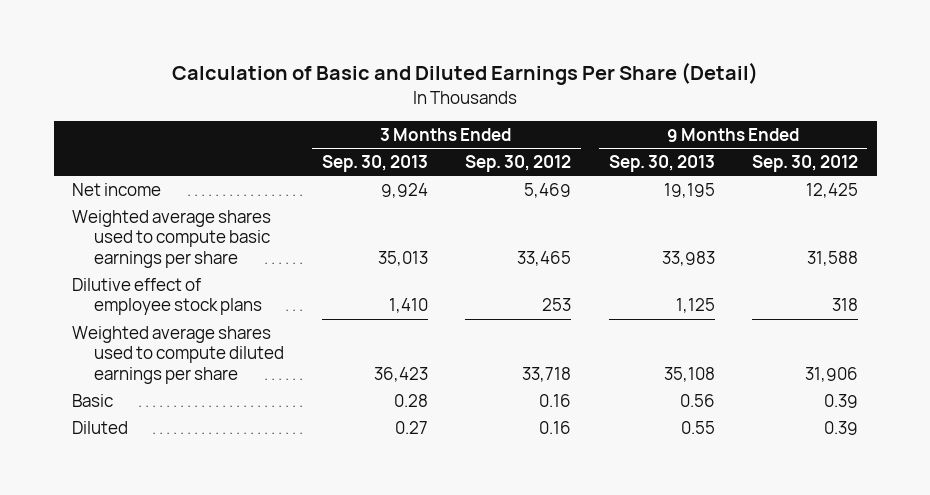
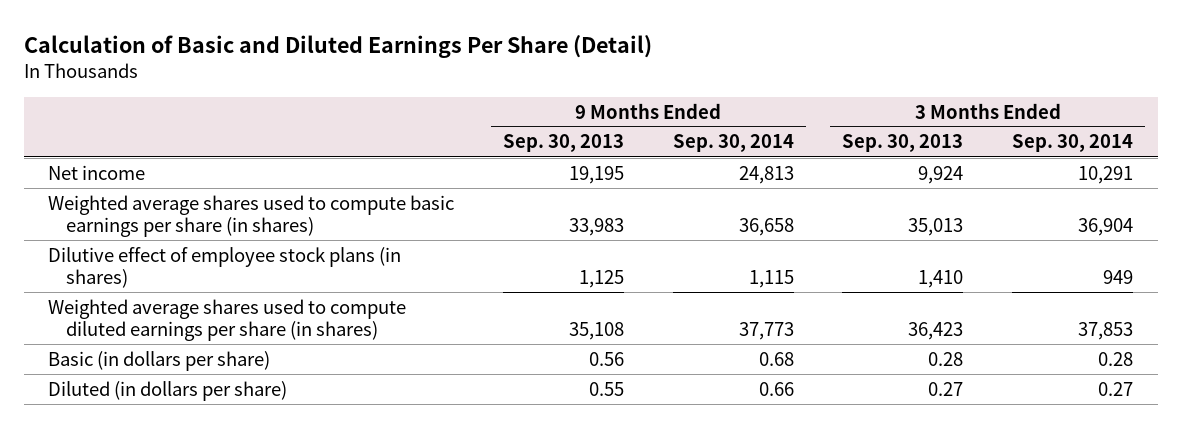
[465,154,572,172] Sep. 30, 2012 -> none
[751,154,858,172] Sep. 30, 2012 -> none
none -> [672,134,794,153] Sep. 30, 2014
none -> [1012,134,1134,153] Sep. 30, 2014
[72,209,272,268] Weighted average shares used to compute basic earnings per share -> [48,194,455,237] Weighted average shares used to compute basic earnings per share (in shares)
[72,277,263,316] Dilutive effect of employee stock plans -> [48,246,402,288] Dilutive effect of employee stock plans (in shares)
[72,325,285,384] Weighted average shares used to compute diluted earnings per share -> [48,298,407,341] Weighted average shares used to compute diluted earnings per share (in shares)
[72,393,114,407] Basic -> [48,350,271,371] Basic (in dollars per share)
[72,420,129,434] Diluted -> [48,380,288,401] Diluted (in dollars per share)

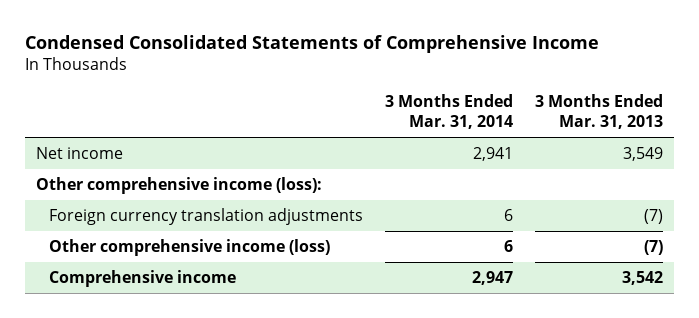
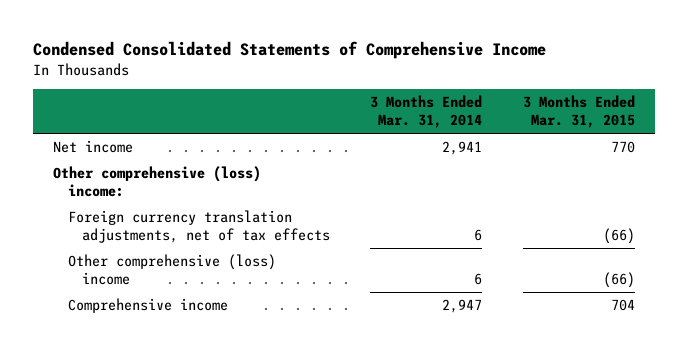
[535,94,664,130] 3 Months Ended Mar. 31, 2013 -> none
none -> [522,94,635,129] 3 Months Ended Mar. 31, 2015
[35,177,322,195] Other comprehensive income (loss): -> [53,166,262,198] Other comprehensive (loss) income:
[48,208,363,226] Foreign currency translation adjustments -> [67,210,330,244] Foreign currency translation adjustments, net of tax effects
[48,239,330,257] Other comprehensive income (loss) -> [67,254,276,286] Other comprehensive (loss) income

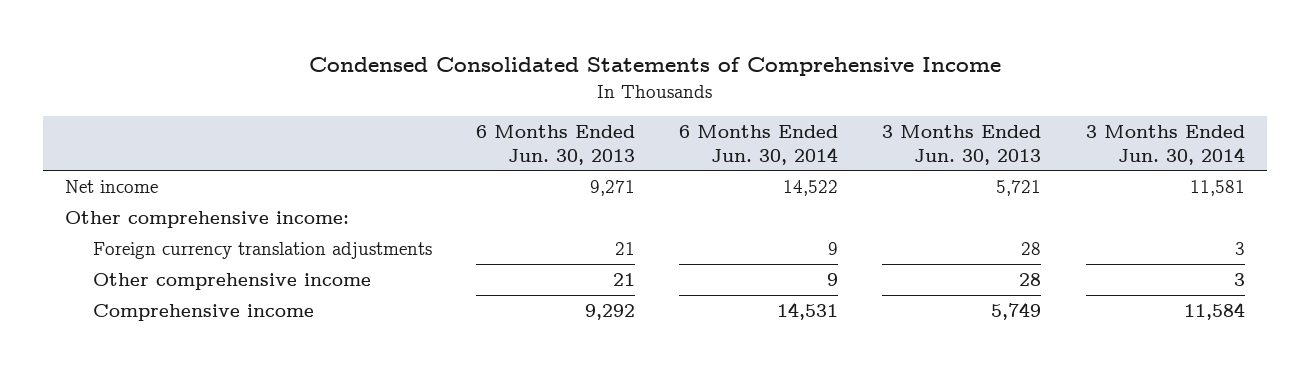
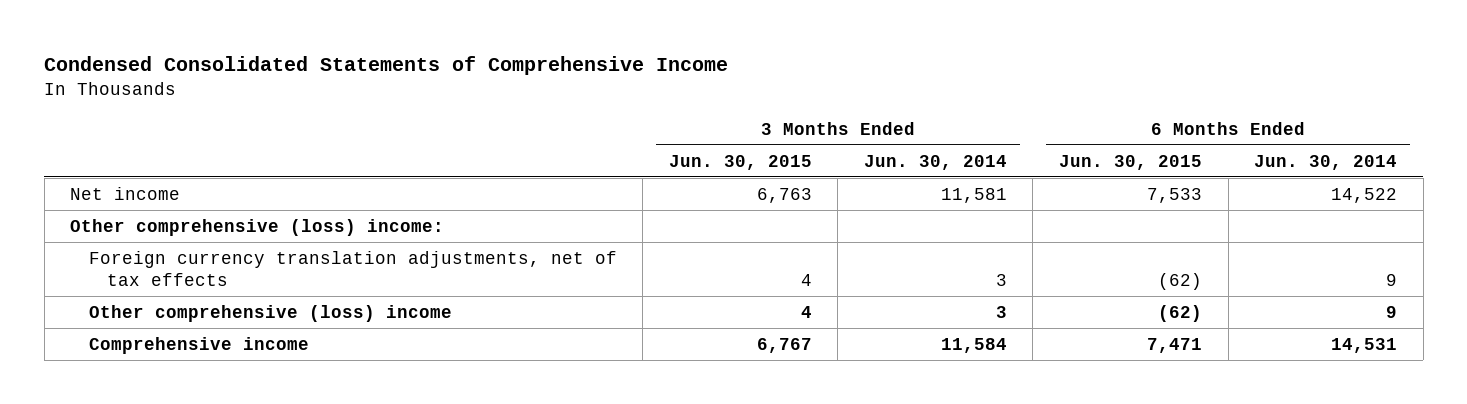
[476,124,636,165] 6 Months Ended Jun. 30, 2013 -> none
[882,124,1042,165] 3 Months Ended Jun. 30, 2013 -> none
none -> [668,154,812,170] Jun. 30, 2015
none -> [1058,154,1202,170] Jun. 30, 2015
[65,210,350,228] Other comprehensive income: -> [70,218,445,236] Other comprehensive (loss) income:
[93,241,433,259] Foreign currency translation adjustments -> [88,250,617,286] Foreign currency translation adjustments, net of tax effects
[93,272,372,290] Other comprehensive income -> [88,304,452,322] Other comprehensive (loss) income

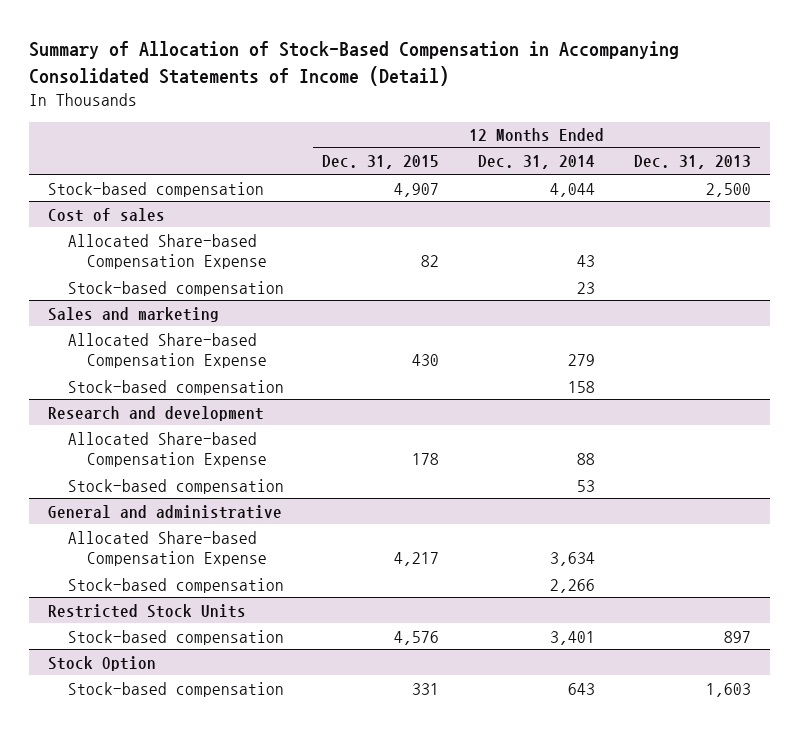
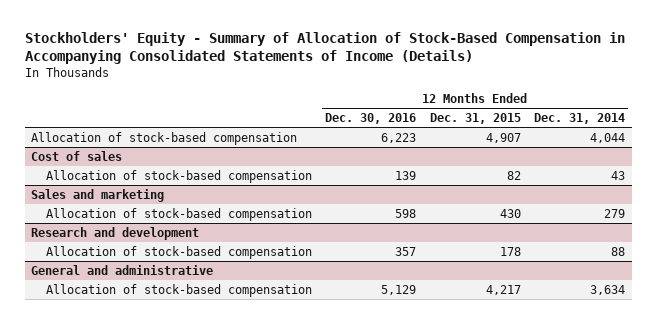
[28,41,679,86] Summary of Allocation of Stock-Based Compensation in Accompanying Consolidated Statements of Income (Detail) -> [24,31,625,65] Stockholders' Equity - Summary of Allocation of Stock-Based Compensation in Accompanying Consolidated Statements of Income (Details)
[633,155,751,170] Dec. 31, 2013 -> none
none -> [325,112,417,124] Dec. 30, 2016
[48,181,265,197] Stock-based compensation -> [31,131,298,145] Allocation of stock-based compensation
[67,280,284,296] Stock-based compensation -> none
[67,233,268,270] Allocated Share-based Compensation Expense -> [45,169,312,183] Allocation of stock-based compensation
[67,379,284,395] Stock-based compensation -> none
[67,332,268,369] Allocated Share-based Compensation Expense -> [45,207,312,221] Allocation of stock-based compensation
[67,478,284,494] Stock-based compensation -> none
[67,431,268,468] Allocated Share-based Compensation Expense -> [45,245,312,259] Allocation of stock-based compensation
[67,577,284,593] Stock-based compensation -> none
[48,603,247,618] Restricted Stock Units -> none
[67,629,284,645] Stock-based compensation -> none
[48,655,157,671] Stock Option -> none
[67,681,284,697] Stock-based compensation -> none
[67,530,268,567] Allocated Share-based Compensation Expense -> [45,283,312,297] Allocation of stock-based compensation

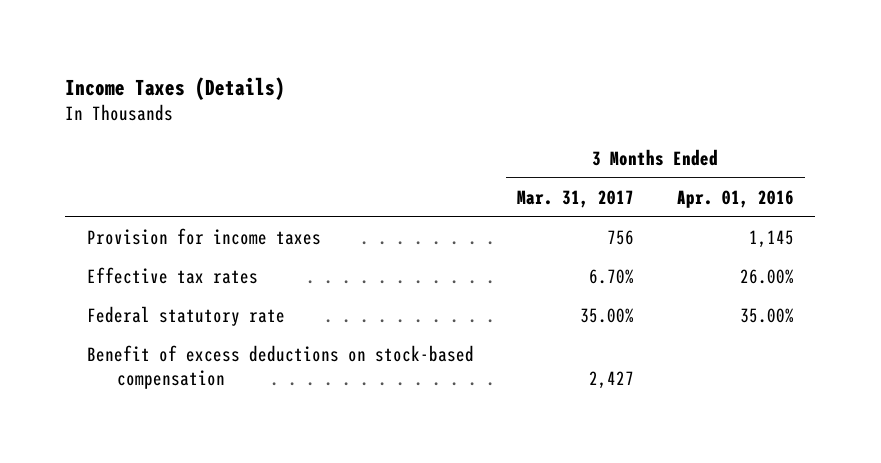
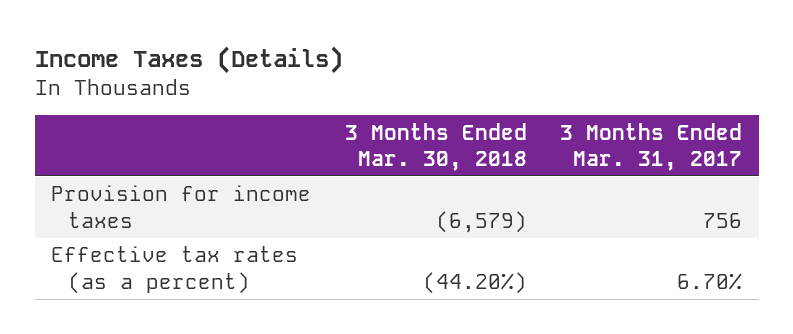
[676,189,794,208] Apr. 01, 2016 -> none
none -> [344,122,527,172] 3 Months Ended Mar. 30, 2018
[86,306,285,327] Federal statutory rate -> none
[86,345,474,389] Benefit of excess deductions on stock-based compensation -> none
[86,267,258,285] Effective tax rates -> [51,246,299,294] Effective tax rates (as a percent)

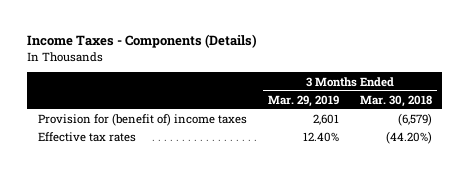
[34,45,343,74] Income Taxes (Details) -> [27,34,258,49] Income Taxes - Components (Details)
[559,122,742,172] 3 Months Ended Mar. 31, 2017 -> none
none -> [267,94,339,107] Mar. 29, 2019
[51,185,312,228] Provision for income taxes -> [37,113,247,127] Provision for (benefit of) income taxes
[51,246,299,294] Effective tax rates (as a percent) -> [37,132,136,143] Effective tax rates

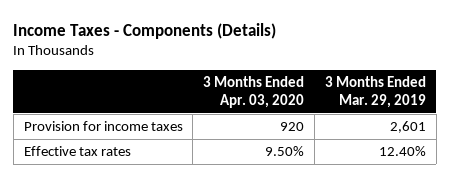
[359,94,432,107] Mar. 30, 2018 -> none
none -> [203,75,305,108] 3 Months Ended Apr. 03, 2020
[37,113,247,127] Provision for (benefit of) income taxes -> [23,121,183,132] Provision for income taxes

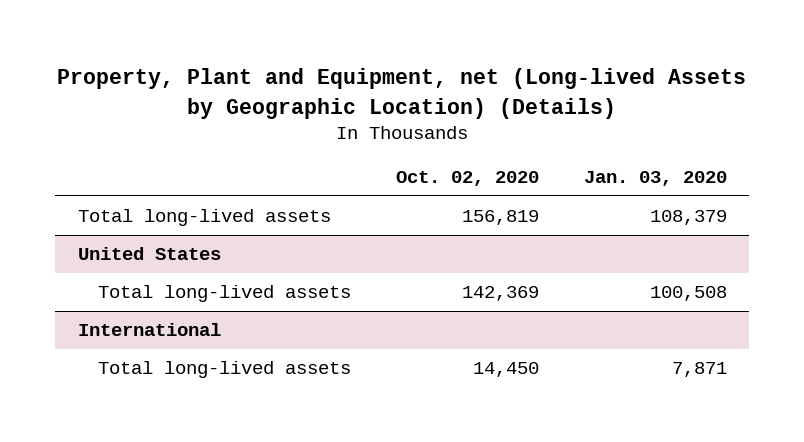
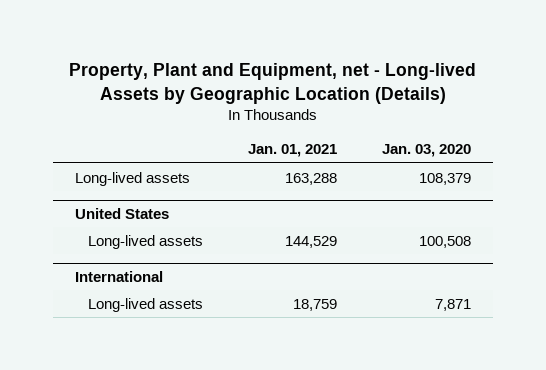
[57,68,747,119] Property, Plant and Equipment, net (Long-lived Assets by Geographic Location) (Details) -> [68,63,476,104] Property, Plant and Equipment, net - Long-lived Assets by Geographic Location (Details)
[395,170,539,186] Oct. 02, 2020 -> none
none -> [248,144,338,158] Jan. 01, 2021
[77,209,331,227] Total long-lived assets -> [74,171,190,186] Long-lived assets
[98,285,352,303] Total long-lived assets -> [88,234,204,249] Long-lived assets
[98,361,352,379] Total long-lived assets -> [88,297,204,312] Long-lived assets

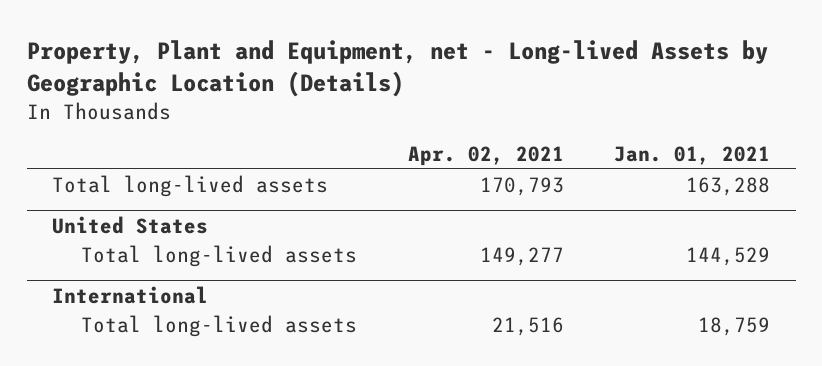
[381,144,471,158] Jan. 03, 2020 -> none
none -> [407,146,564,167] Apr. 02, 2021
[74,171,190,186] Long-lived assets -> [52,174,329,197] Total long-lived assets
[88,234,204,249] Long-lived assets -> [81,244,358,267] Total long-lived assets
[88,297,204,312] Long-lived assets -> [81,314,358,337] Total long-lived assets

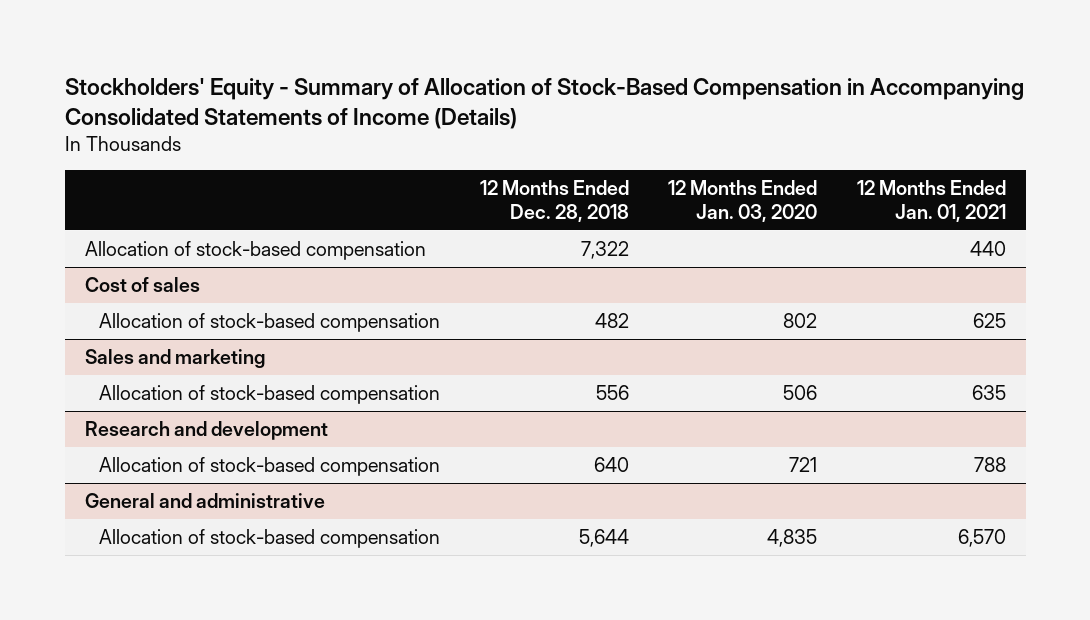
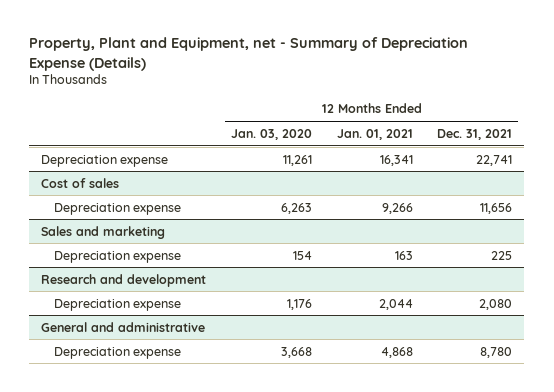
[64,77,1024,129] Stockholders' Equity - Summary of Allocation of Stock-Based Compensation in Accompanying Consolidated Statements of Income (Details) -> [29,37,469,71] Property, Plant and Equipment, net - Summary of Depreciation Expense (Details)
[479,180,629,223] 12 Months Ended Dec. 28, 2018 -> none
none -> [437,128,513,140] Dec. 31, 2021
[84,241,426,261] Allocation of stock-based compensation -> none
none -> [41,154,169,167] Depreciation expense
[98,313,440,333] Allocation of stock-based compensation -> none
none -> [54,202,182,215] Depreciation expense
[98,385,440,405] Allocation of stock-based compensation -> none
none -> [54,250,182,263] Depreciation expense
[98,457,440,477] Allocation of stock-based compensation -> none
none -> [54,298,182,311] Depreciation expense
[98,529,440,549] Allocation of stock-based compensation -> none
none -> [54,346,182,359] Depreciation expense

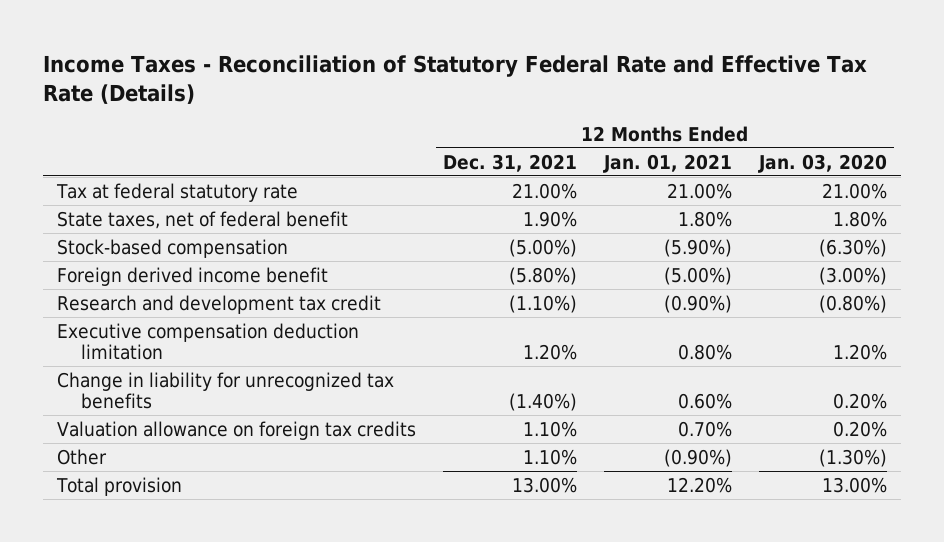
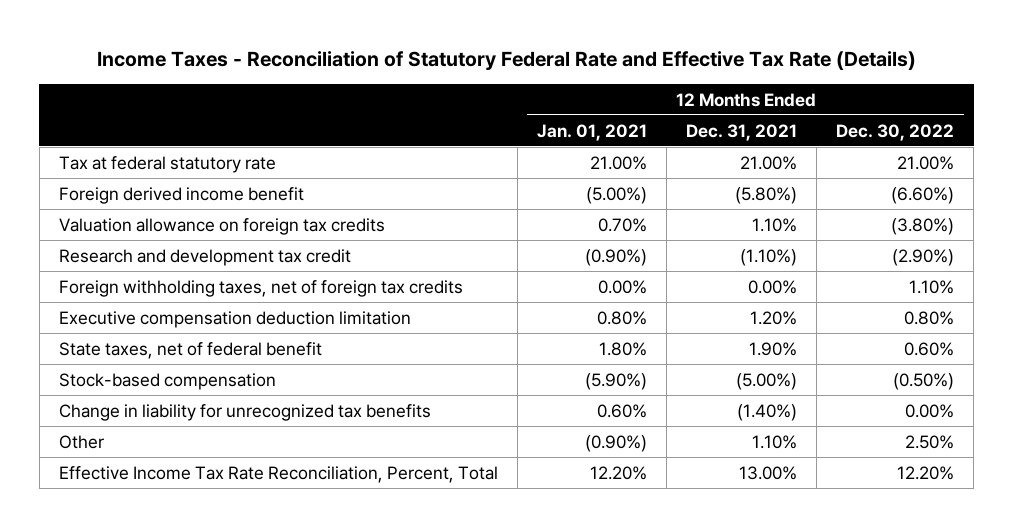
[758,153,888,173] Jan. 03, 2020 -> none
none -> [836,123,955,141] Dec. 30, 2022
[57,420,417,440] Valuation allowance on foreign tax credits -> [58,217,385,235] Valuation allowance on foreign tax credits
none -> [58,279,463,297] Foreign withholding taxes, net of foreign tax credits
[57,210,349,229] State taxes, net of federal benefit -> [58,341,322,359] State taxes, net of federal benefit
[57,238,289,258] Stock-based compensation -> [58,372,276,390] Stock-based compensation
[56,476,183,496] Total provision -> [58,465,498,483] Effective Income Tax Rate Reconciliation, Percent, Total

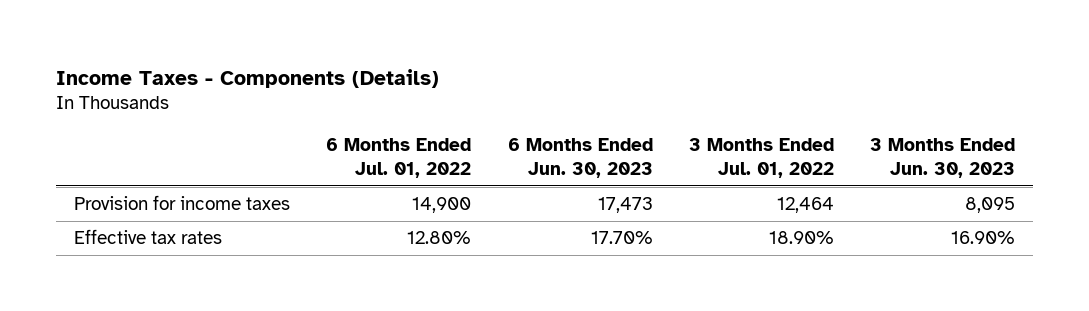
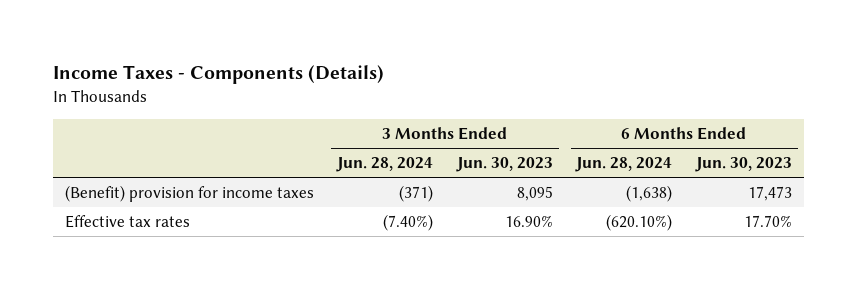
[326,138,472,178] 6 Months Ended Jul. 01, 2022 -> none
[688,138,834,178] 3 Months Ended Jul. 01, 2022 -> none
none -> [336,157,434,173] Jun. 28, 2024
none -> [575,157,673,173] Jun. 28, 2024
[74,195,291,211] Provision for income taxes -> [64,185,314,203] (Benefit) provision for income taxes

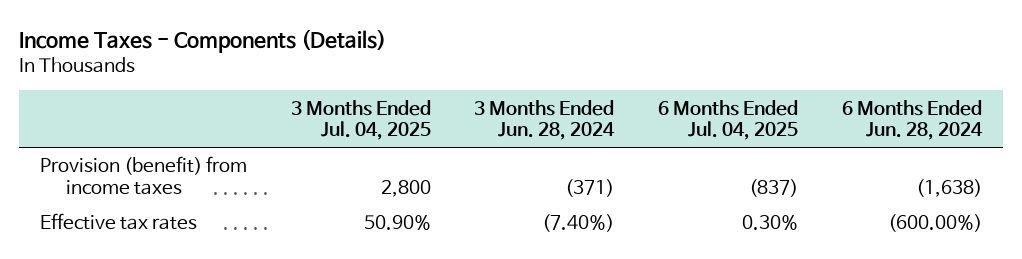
[455,157,553,173] Jun. 30, 2023 -> none
[694,157,792,173] Jun. 30, 2023 -> none
none -> [290,99,431,141] 3 Months Ended Jul. 04, 2025
none -> [658,99,799,141] 6 Months Ended Jul. 04, 2025
[64,185,314,203] (Benefit) provision for income taxes -> [40,156,248,196] Provision (benefit) from income taxes
[606,214,673,232] (620.10%) -> [887,214,982,233] (600.00%)

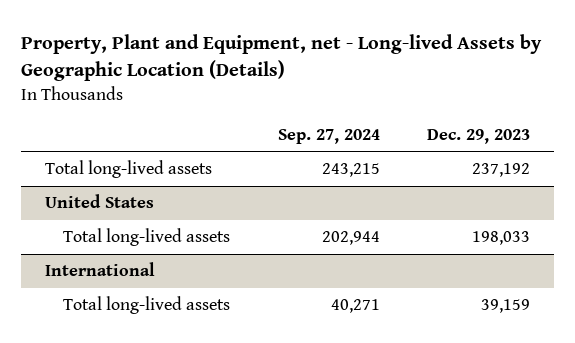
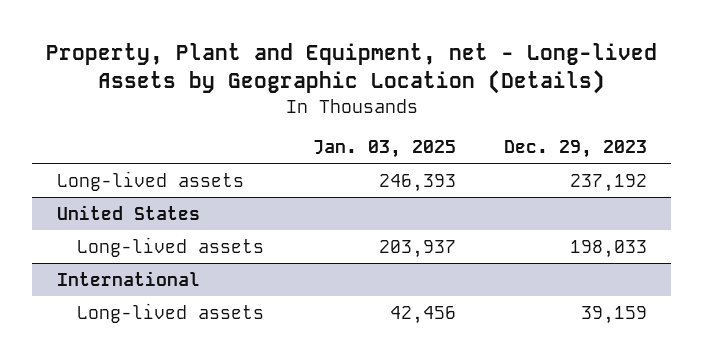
[277,128,380,144] Sep. 27, 2024 -> none
none -> [312,140,456,159] Jan. 03, 2025
[45,160,213,179] Total long-lived assets -> [56,170,244,191] Long-lived assets
[63,228,231,247] Total long-lived assets -> [77,236,265,257] Long-lived assets
[63,296,231,315] Total long-lived assets -> [77,302,265,323] Long-lived assets

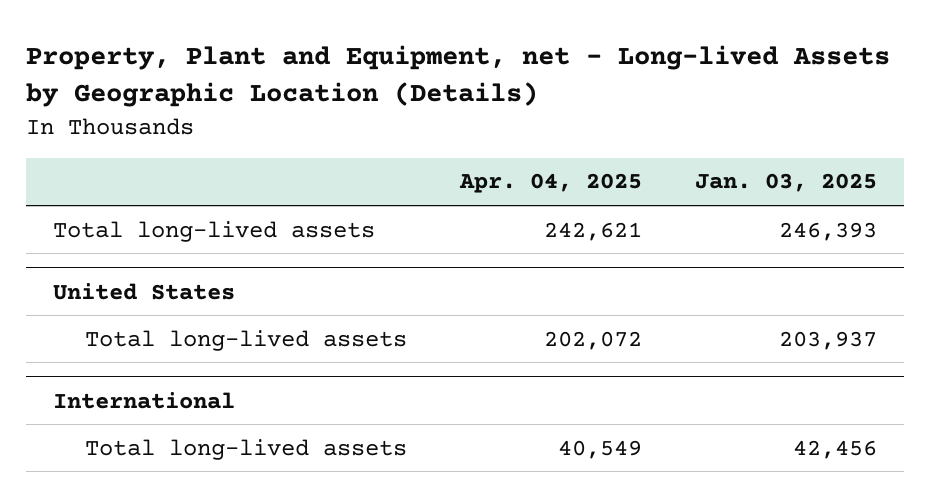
[504,140,648,159] Dec. 29, 2023 -> none
none -> [459,173,643,194] Apr. 04, 2025
[56,170,244,191] Long-lived assets -> [52,220,375,242] Total long-lived assets
[77,236,265,257] Long-lived assets -> [84,329,407,351] Total long-lived assets
[77,302,265,323] Long-lived assets -> [84,438,407,460] Total long-lived assets

